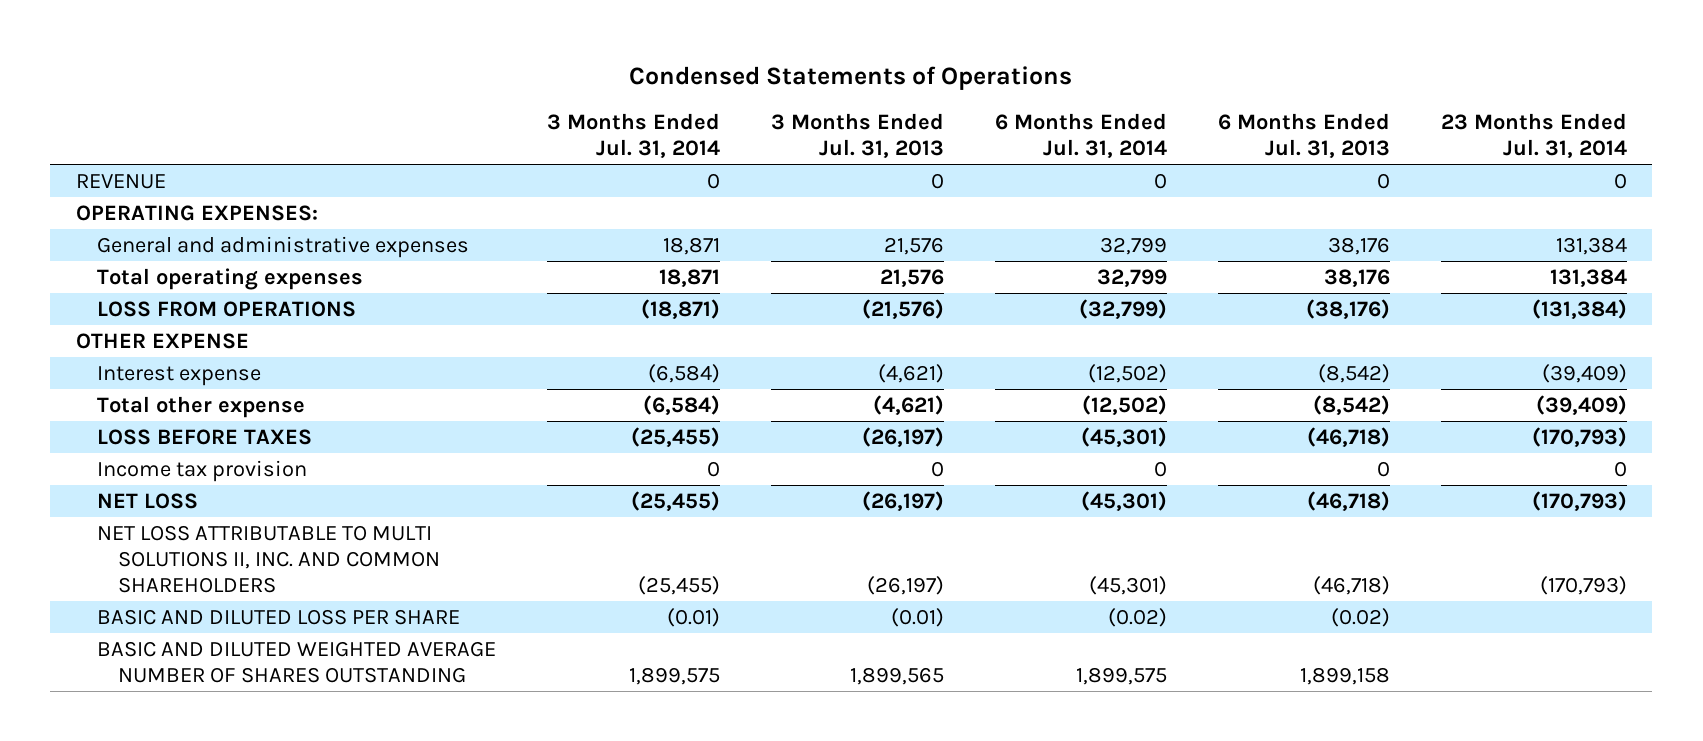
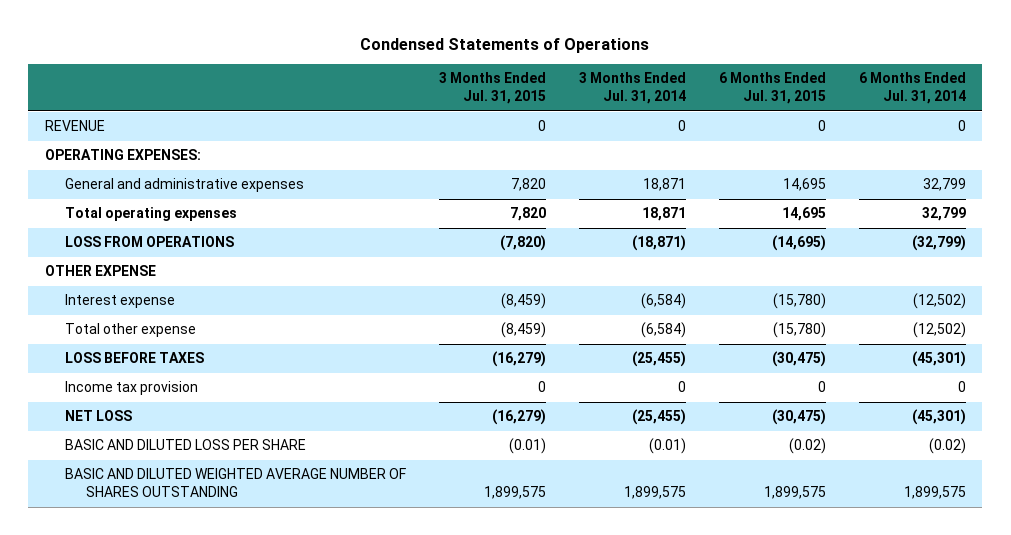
[771,113,945,159] 3 Months Ended Jul. 31, 2013 -> none
[1217,113,1390,159] 6 Months Ended Jul. 31, 2013 -> none
[1440,113,1627,159] 23 Months Ended Jul. 31, 2014 -> none
none -> [439,72,547,105] 3 Months Ended Jul. 31, 2015
none -> [718,72,826,105] 6 Months Ended Jul. 31, 2015
[97,524,441,593] NET LOSS ATTRIBUTABLE TO MULTI SOLUTIONS II, INC. AND COMMON SHAREHOLDERS -> none

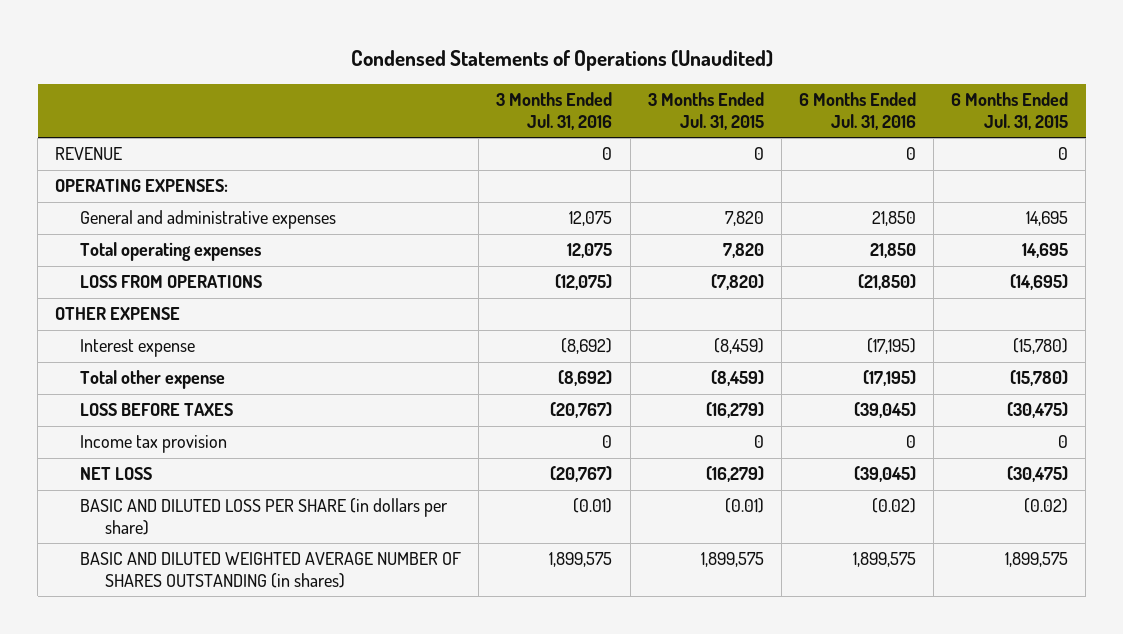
[360,38,650,54] Condensed Statements of Operations -> [350,49,773,71] Condensed Statements of Operations (Unaudited)
[578,72,686,105] 3 Months Ended Jul. 31, 2014 -> none
[858,72,966,105] 6 Months Ended Jul. 31, 2014 -> none
none -> [496,92,613,131] 3 Months Ended Jul. 31, 2016
none -> [798,92,916,131] 6 Months Ended Jul. 31, 2016
[65,439,307,451] BASIC AND DILUTED LOSS PER SHARE -> [80,498,449,536] BASIC AND DILUTED LOSS PER SHARE (in dollars per share)
[65,468,407,498] BASIC AND DILUTED WEIGHTED AVERAGE NUMBER OF SHARES OUTSTANDING -> [80,552,462,589] BASIC AND DILUTED WEIGHTED AVERAGE NUMBER OF SHARES OUTSTANDING (in shares)

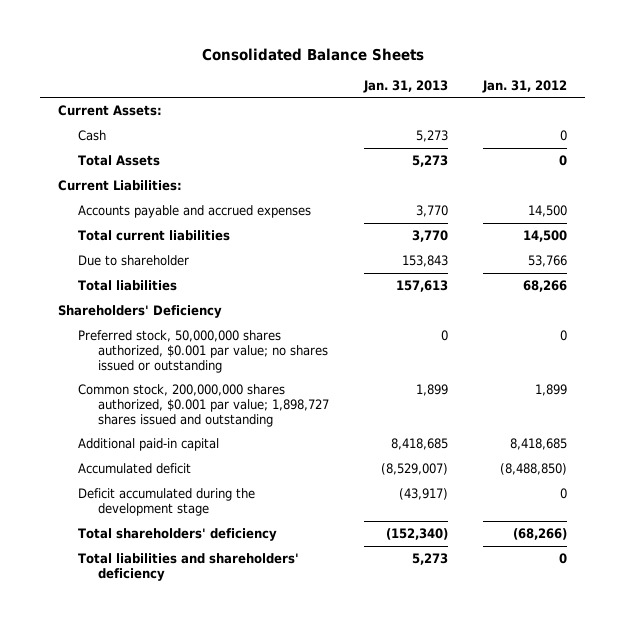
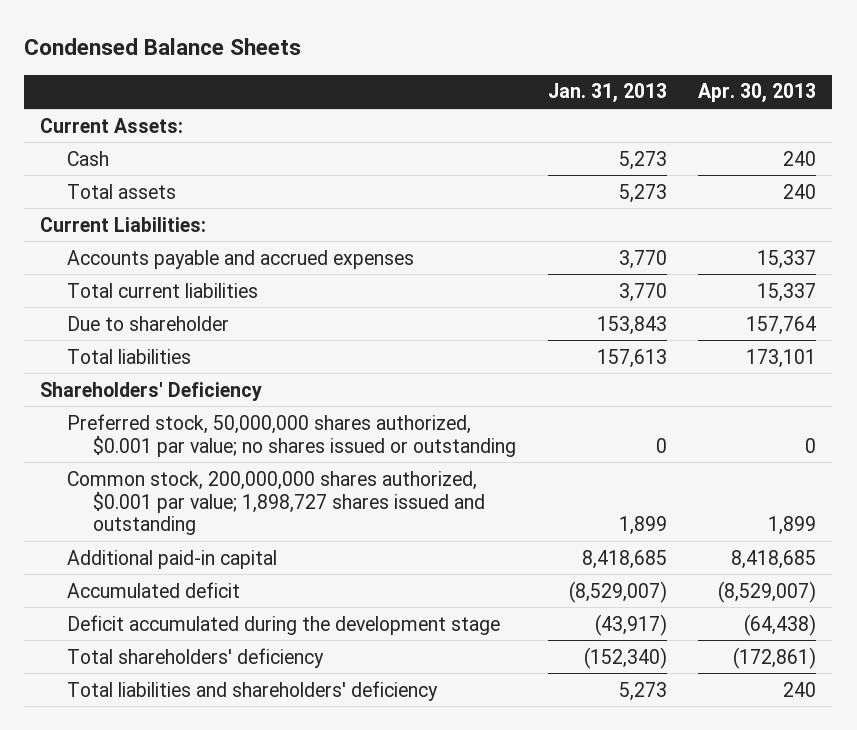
[201,47,424,61] Consolidated Balance Sheets -> [24,38,302,56] Condensed Balance Sheets
[482,79,568,93] Jan. 31, 2012 -> none
none -> [698,83,817,104] Apr. 30, 2013
[77,155,160,167] Total Assets -> [66,183,176,199] Total assets

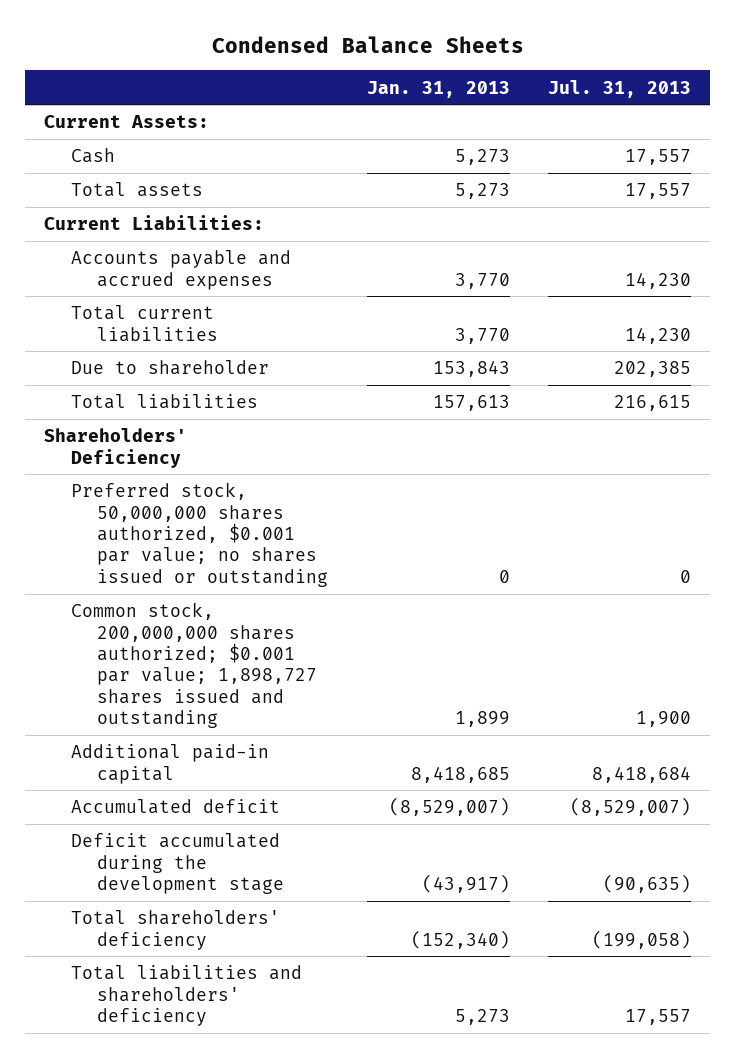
[698,83,817,104] Apr. 30, 2013 -> none
none -> [548,79,692,98] Jul. 31, 2013
[66,470,485,536] Common stock, 200,000,000 shares authorized, $0.001 par value; 1,898,727 shares issued and outstanding -> [70,602,318,729] Common stock, 200,000,000 shares authorized; $0.001 par value; 1,898,727 shares issued and outstanding

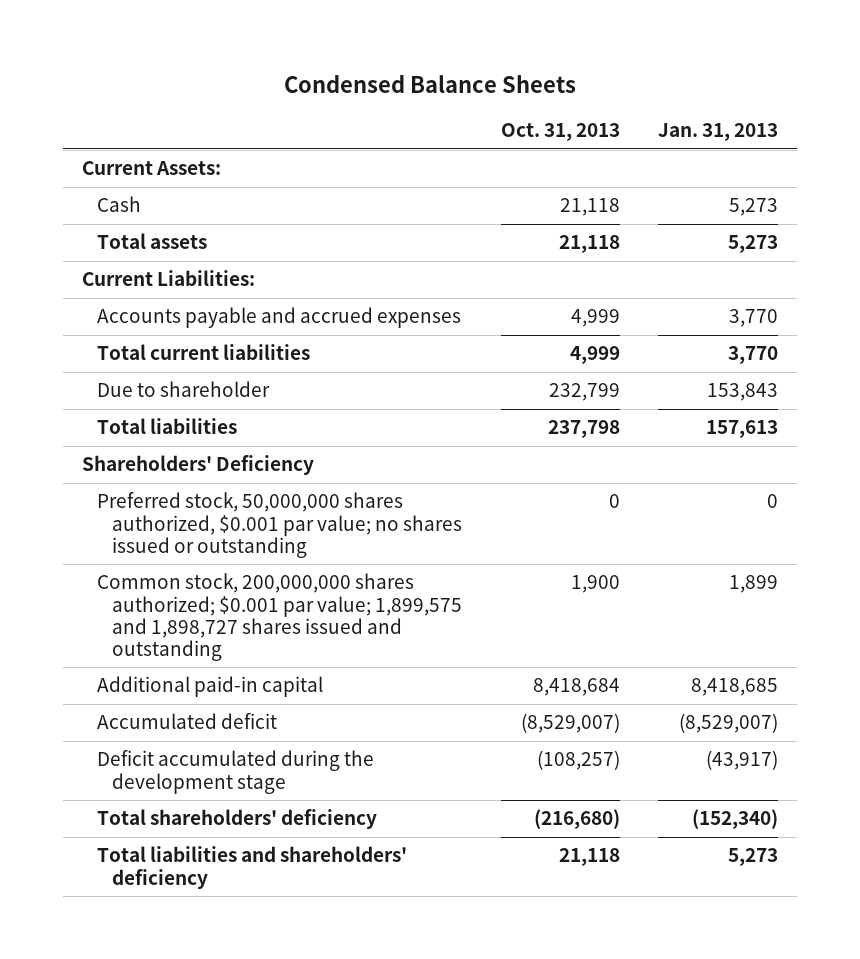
[548,79,692,98] Jul. 31, 2013 -> none
none -> [500,123,620,142] Oct. 31, 2013
[70,602,318,729] Common stock, 200,000,000 shares authorized; $0.001 par value; 1,898,727 shares issued and outstanding -> [97,573,463,662] Common stock, 200,000,000 shares authorized; $0.001 par value; 1,899,575 and 1,898,727 shares issued and outstanding

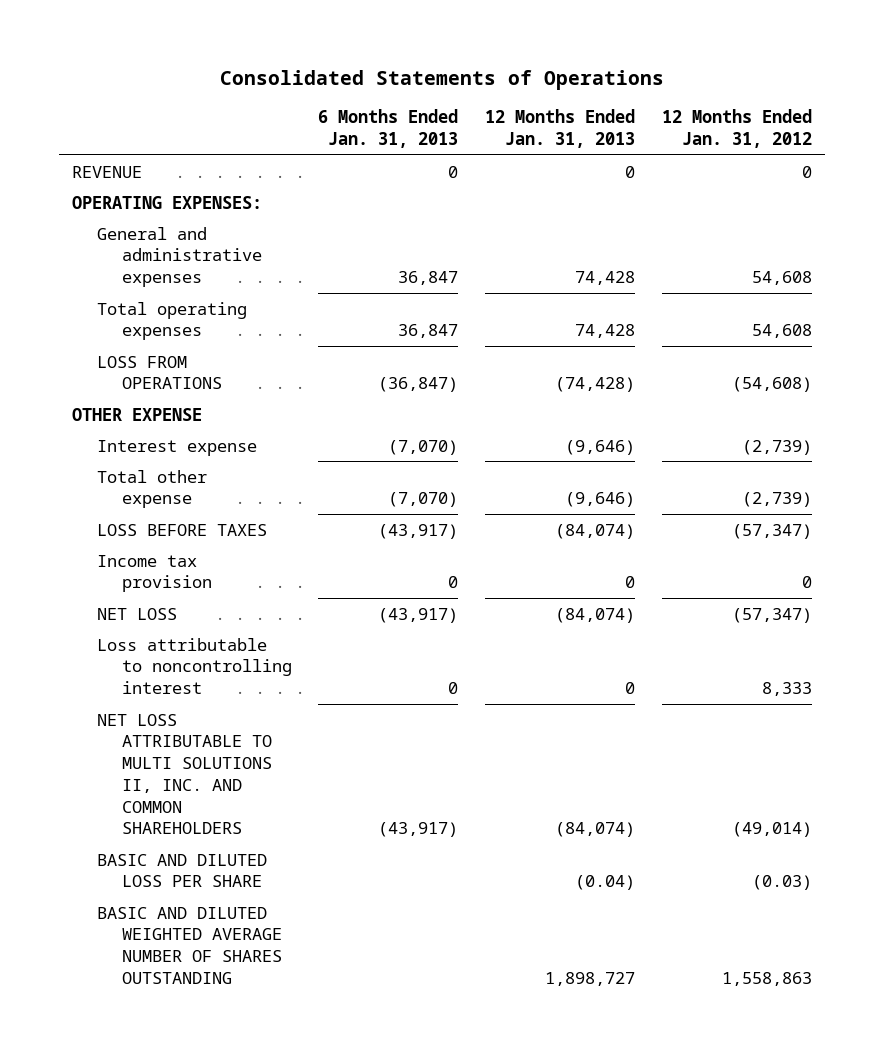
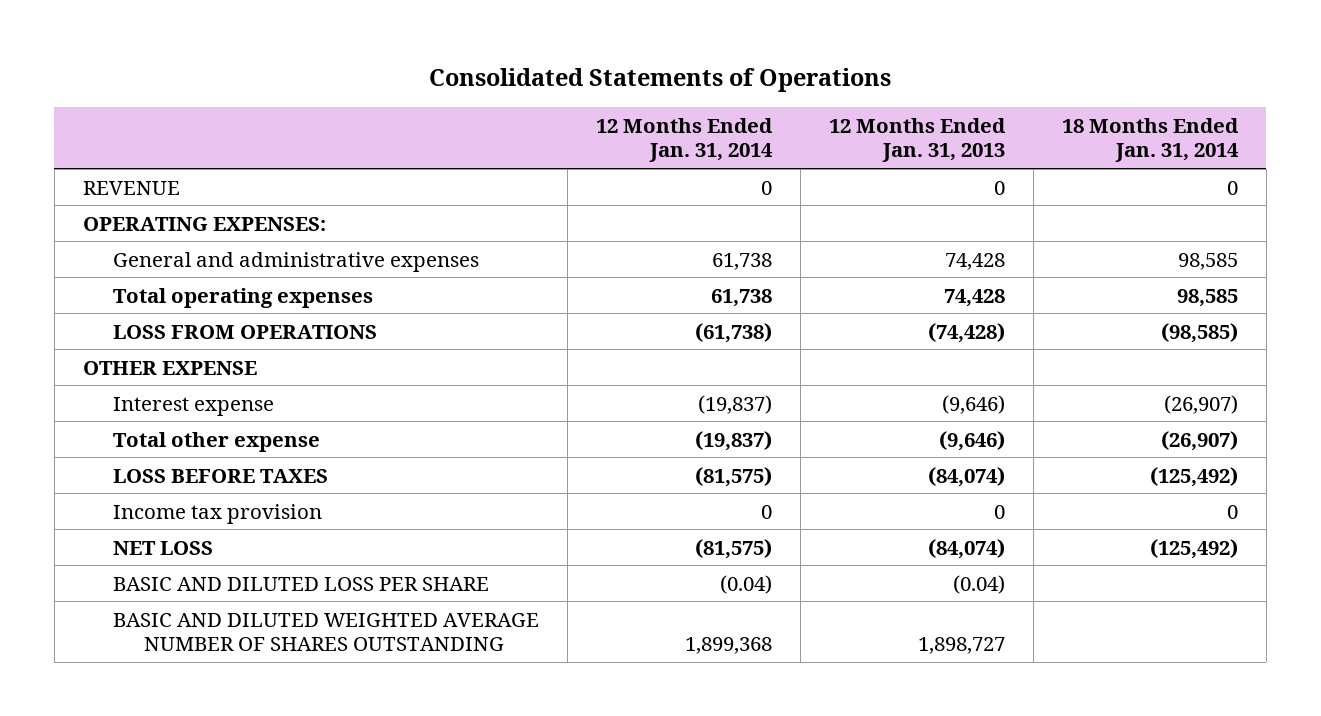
[318,109,459,149] 6 Months Ended Jan. 31, 2013 -> none
[661,109,812,149] 12 Months Ended Jan. 31, 2012 -> none
none -> [596,117,774,163] 12 Months Ended Jan. 31, 2014
none -> [1061,117,1239,163] 18 Months Ended Jan. 31, 2014
[96,637,292,695] Loss attributable to noncontrolling interest -> none
[96,713,272,835] NET LOSS ATTRIBUTABLE TO MULTI SOLUTIONS II, INC. AND COMMON SHAREHOLDERS -> none

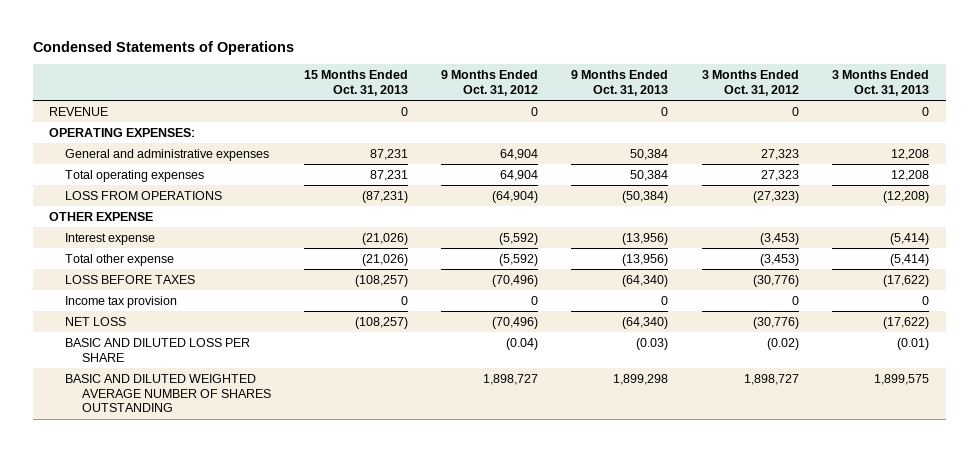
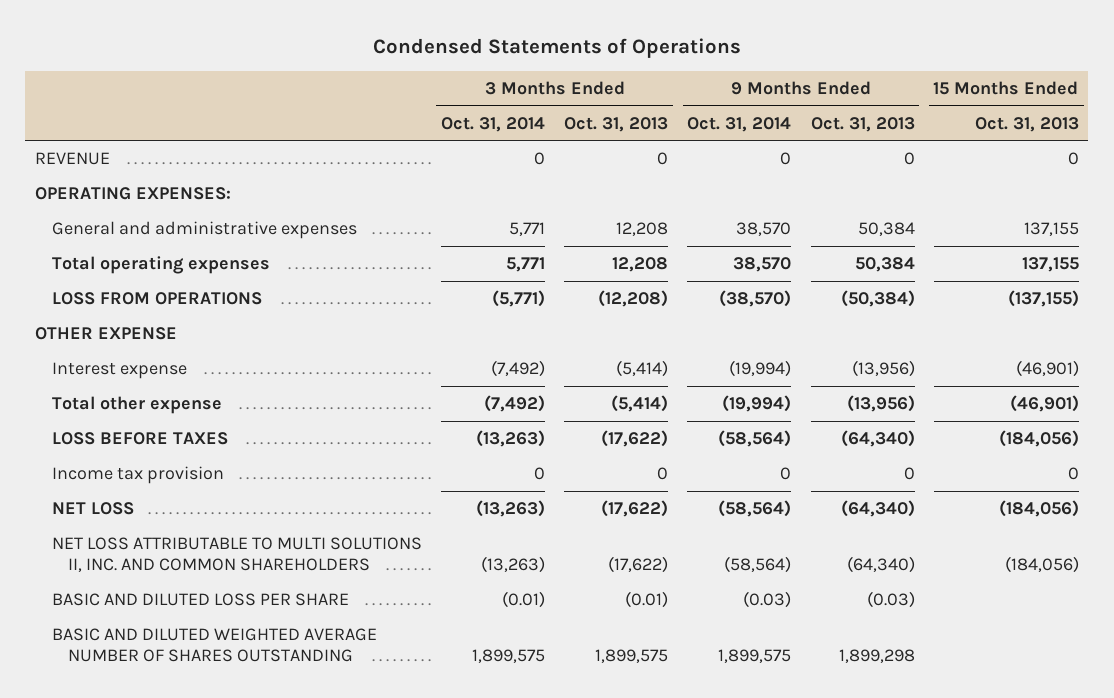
[441,70,539,97] 9 Months Ended Oct. 31, 2012 -> none
[701,70,799,97] 3 Months Ended Oct. 31, 2012 -> none
none -> [440,116,545,132] Oct. 31, 2014
none -> [687,116,792,132] Oct. 31, 2014
[369,148,408,160] 87,231 -> [1023,221,1079,236] 137,155
[369,169,408,181] 87,231 -> [1021,256,1079,272] 137,155
[361,190,408,203] (87,231) -> [1007,289,1079,307] (137,155)
[361,232,408,245] (21,026) -> [1015,359,1079,377] (46,901)
[361,253,408,266] (21,026) -> [1009,394,1079,412] (46,901)
[354,274,408,287] (108,257) -> [998,429,1079,447] (184,056)
[354,316,408,329] (108,257) -> [998,499,1079,517] (184,056)
none -> [51,536,422,573] NET LOSS ATTRIBUTABLE TO MULTI SOLUTIONS II, INC. AND COMMON SHAREHOLDERS

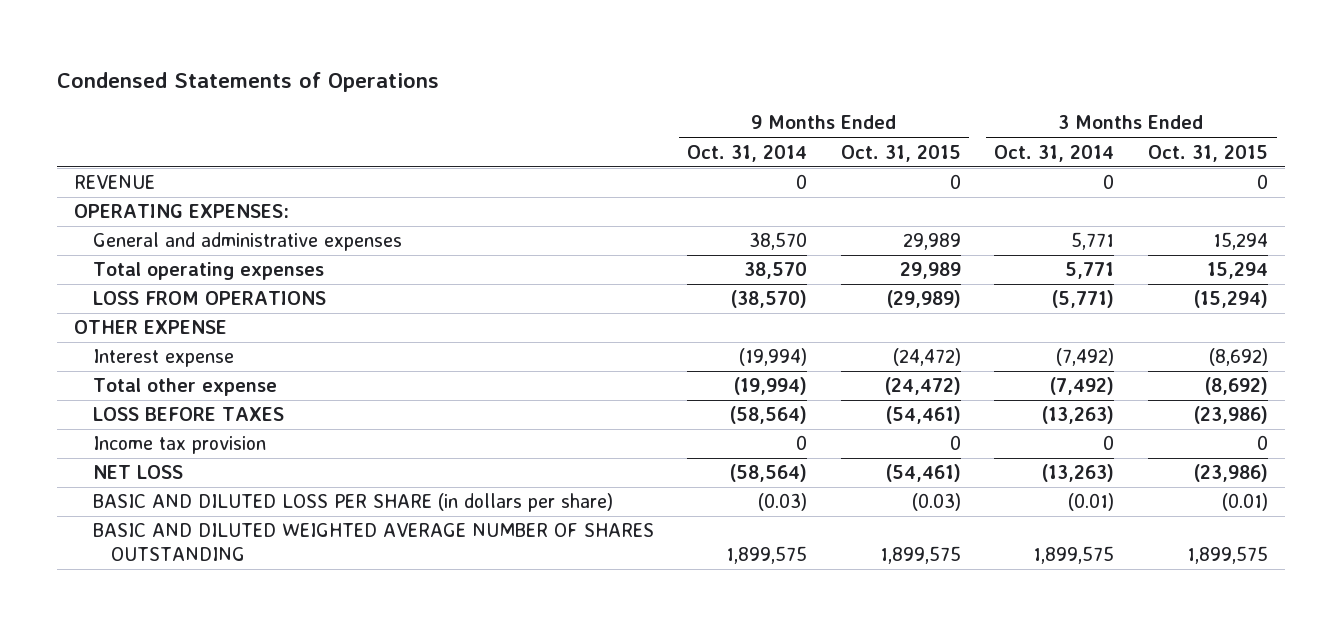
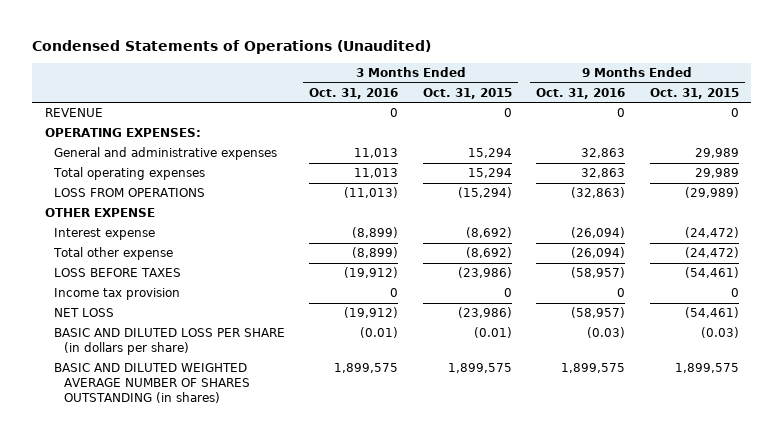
[57,72,440,93] Condensed Statements of Operations -> [32,39,432,54] Condensed Statements of Operations (Unaudited)
[687,144,808,162] Oct. 31, 2014 -> none
[994,144,1115,162] Oct. 31, 2014 -> none
none -> [309,87,399,99] Oct. 31, 2016
none -> [536,87,626,99] Oct. 31, 2016
[92,523,654,562] BASIC AND DILUTED WEIGHTED AVERAGE NUMBER OF SHARES OUTSTANDING -> [54,363,250,403] BASIC AND DILUTED WEIGHTED AVERAGE NUMBER OF SHARES OUTSTANDING (in shares)

